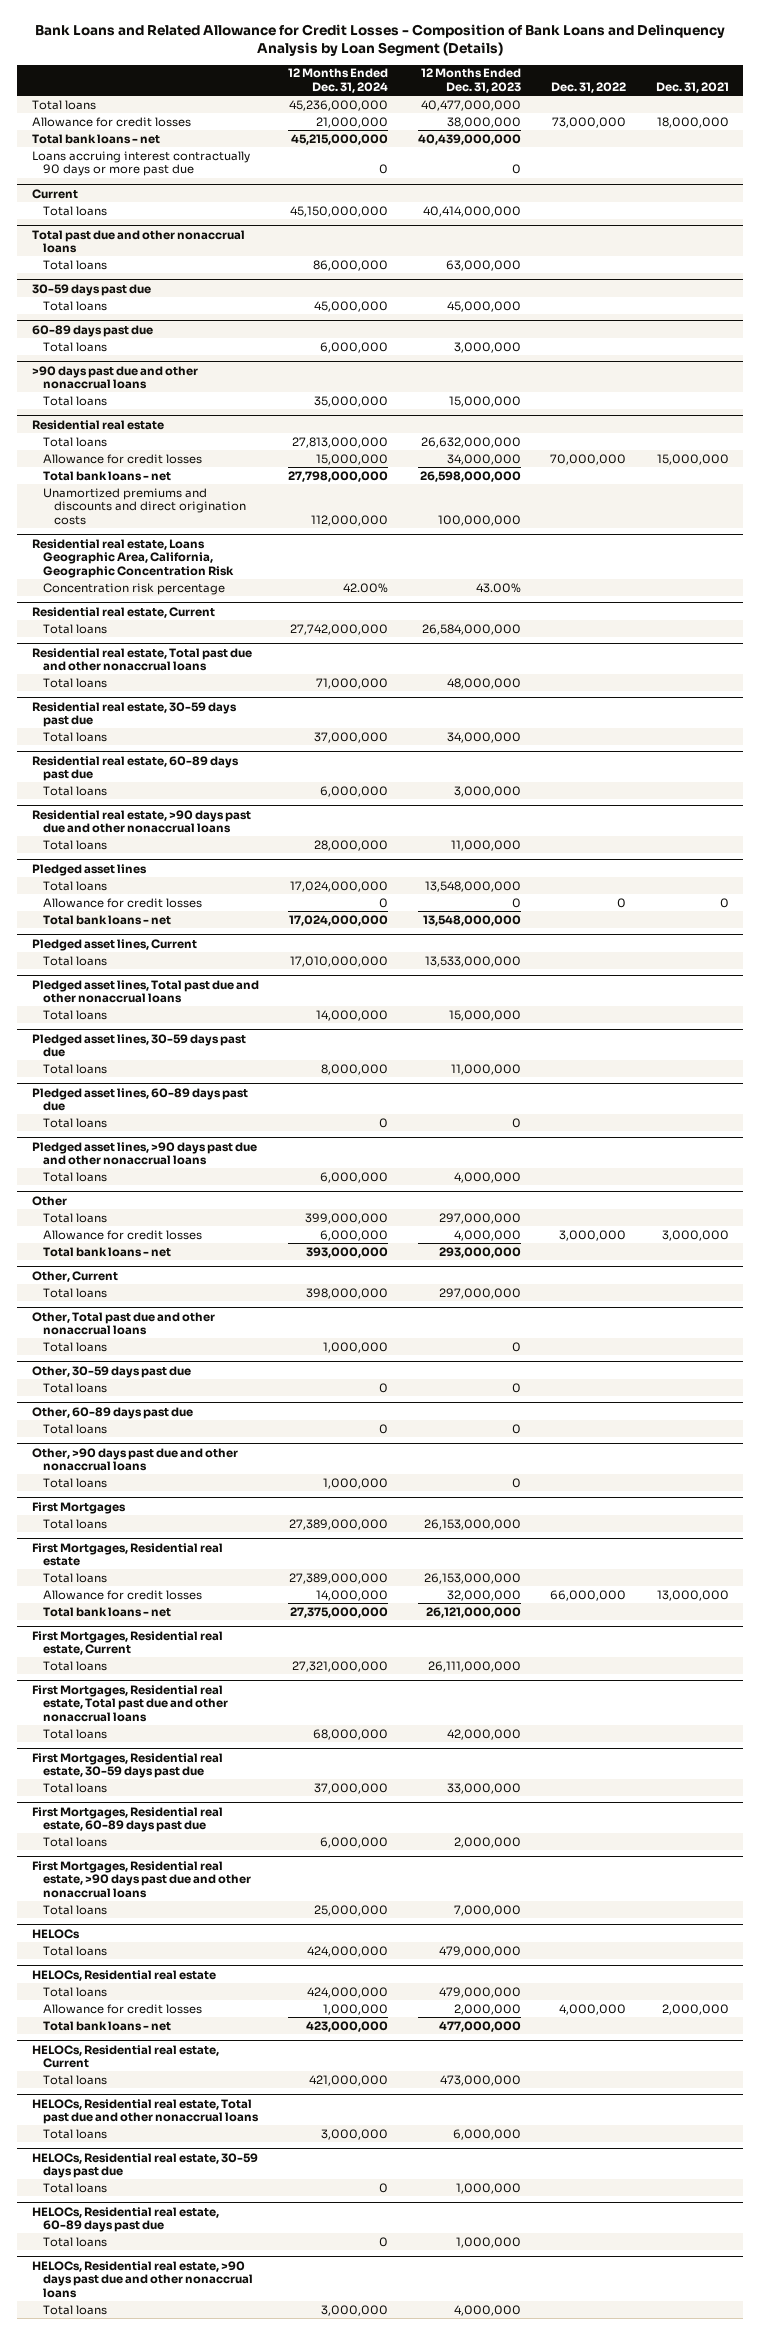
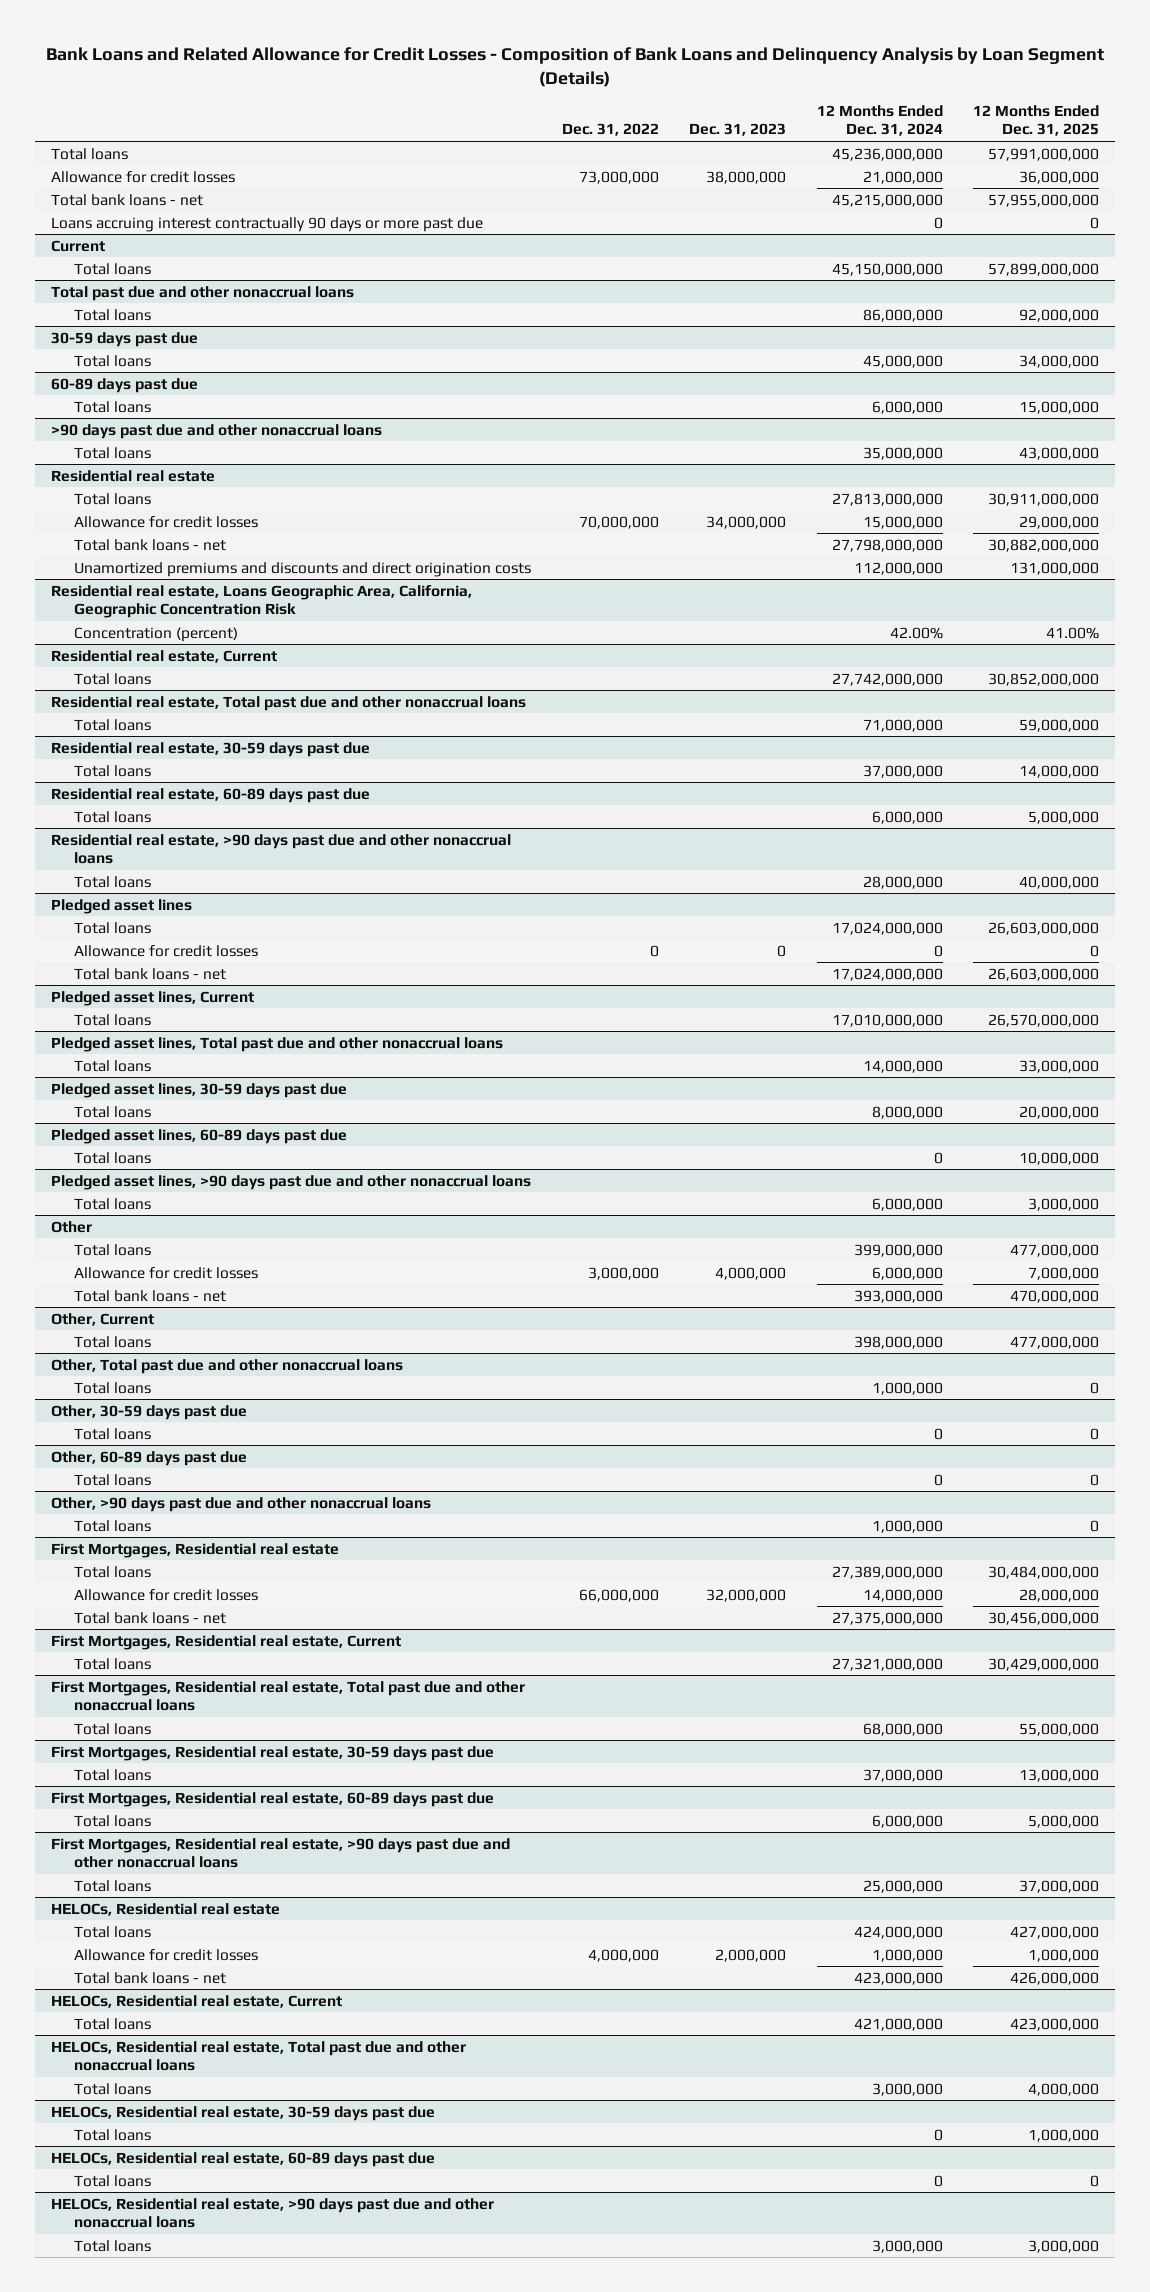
[420,68,521,93] 12 Months Ended Dec. 31, 2023 -> none
[655,81,729,93] Dec. 31, 2021 -> none
none -> [689,123,787,137] Dec. 31, 2023
none -> [973,105,1100,137] 12 Months Ended Dec. 31, 2025
[42,582,225,595] Concentration risk percentage -> [74,626,239,642] Concentration (percent)
[31,1501,126,1514] First Mortgages -> none
[42,1518,107,1529] Total loans -> none
[31,1928,80,1939] HELOCs -> none
[42,1945,107,1956] Total loans -> none

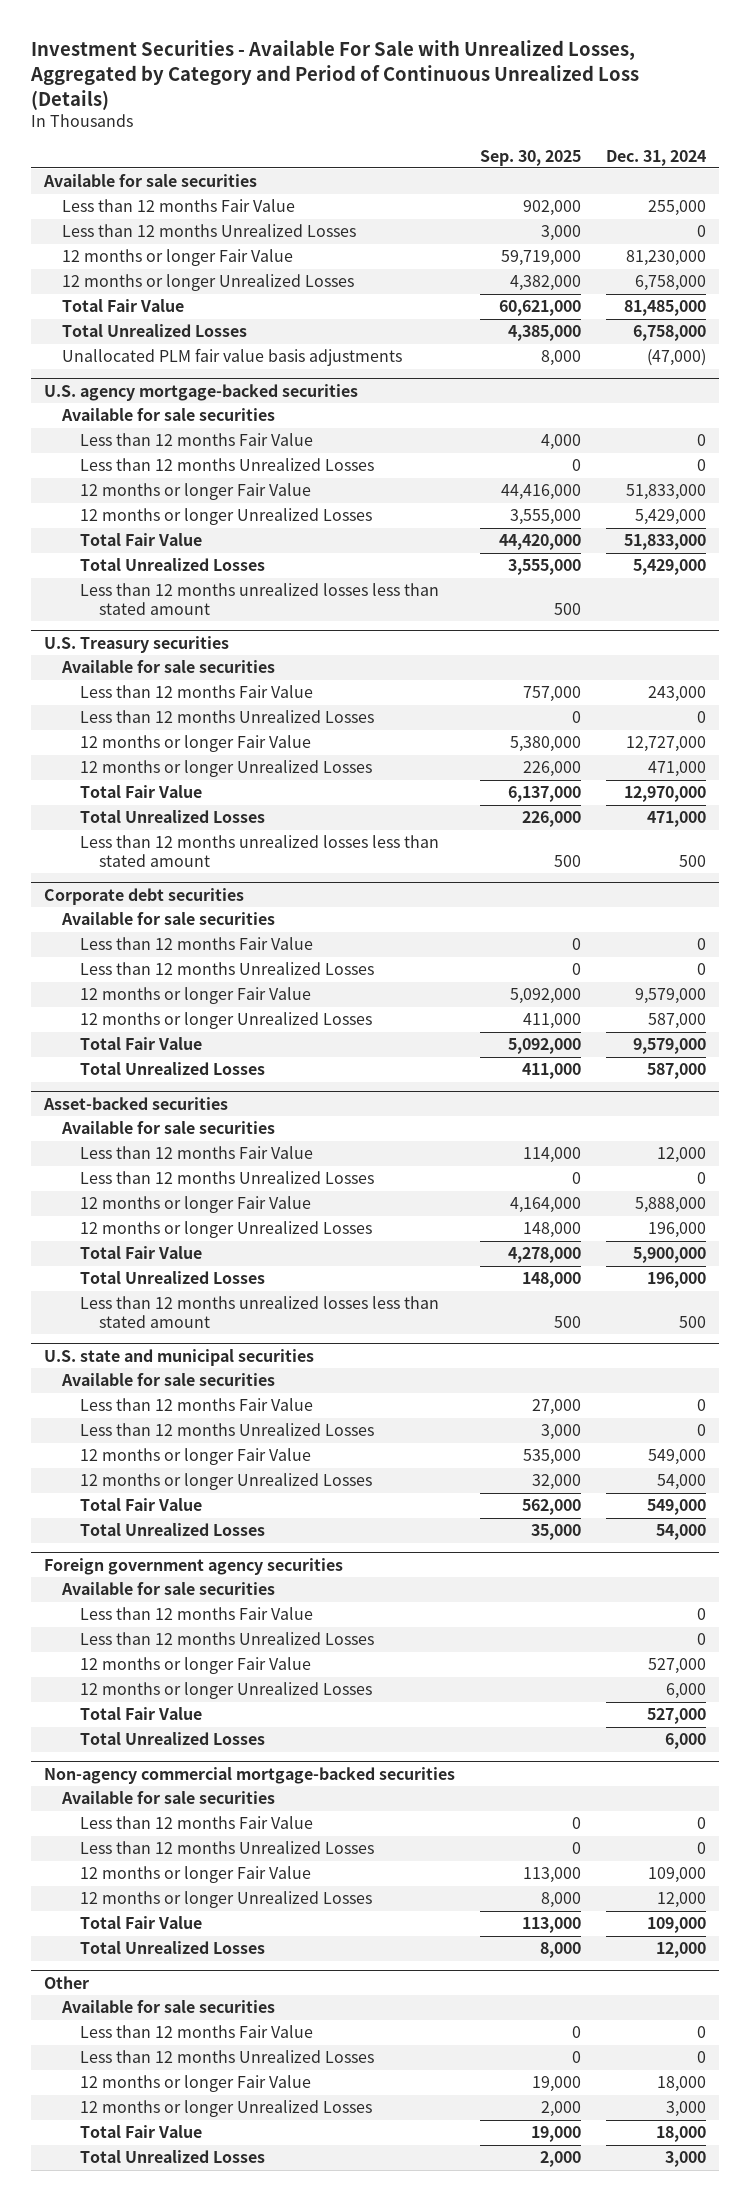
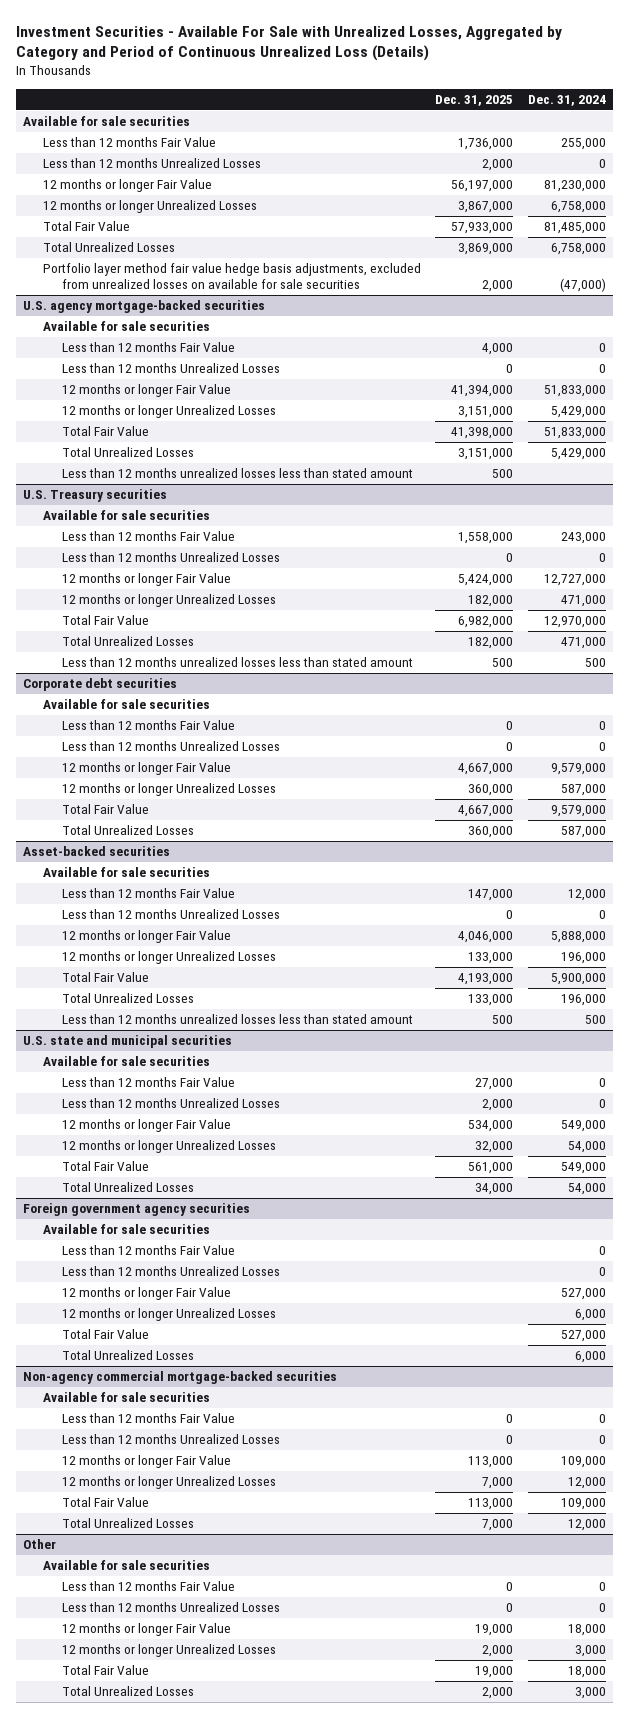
[480,149,582,166] Sep. 30, 2025 -> none
none -> [435,94,514,106] Dec. 31, 2025
[62,348,403,367] Unallocated PLM fair value basis adjustments -> [42,263,421,290] Portfolio layer method fair value hedge basis adjustments, excluded from unrealized losses on available for sale securities

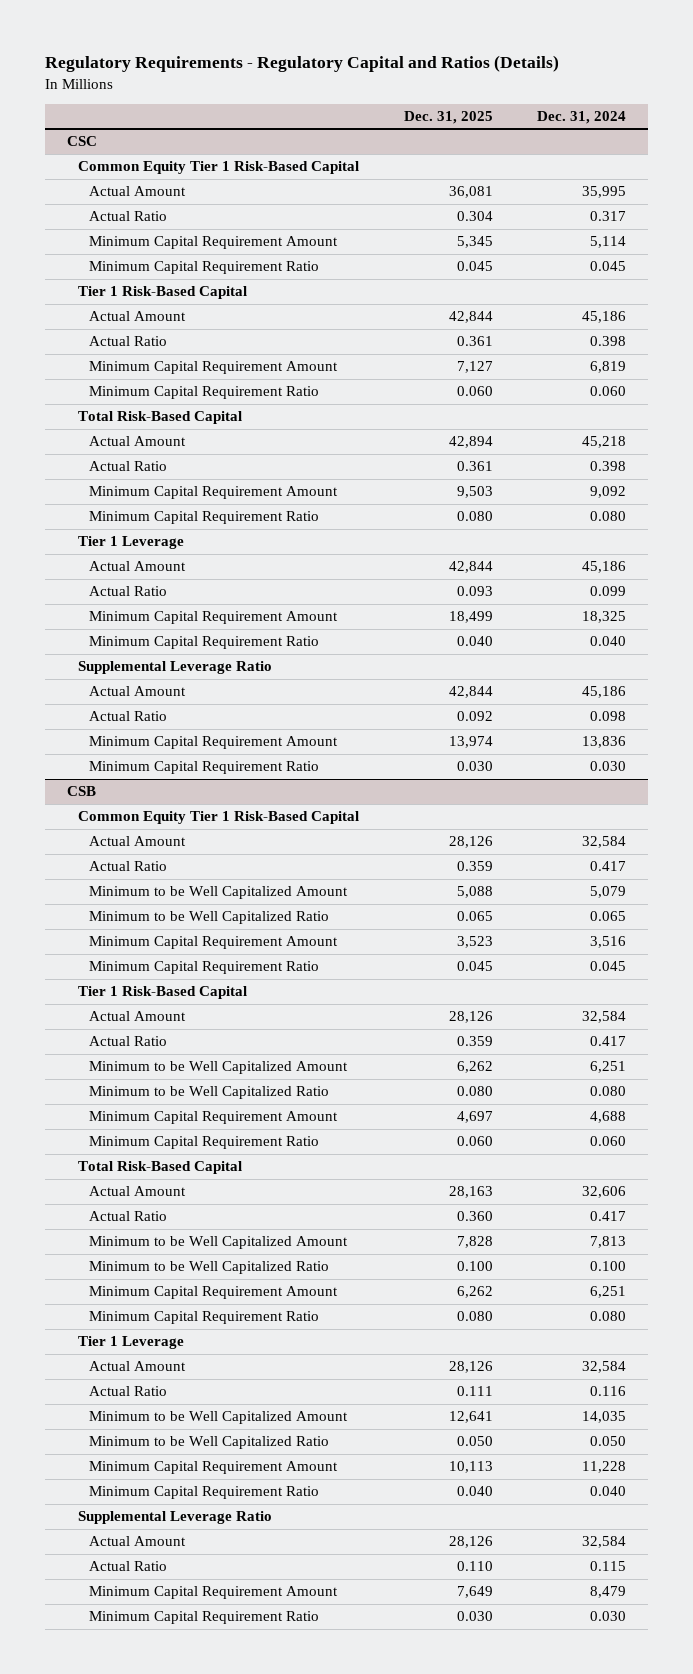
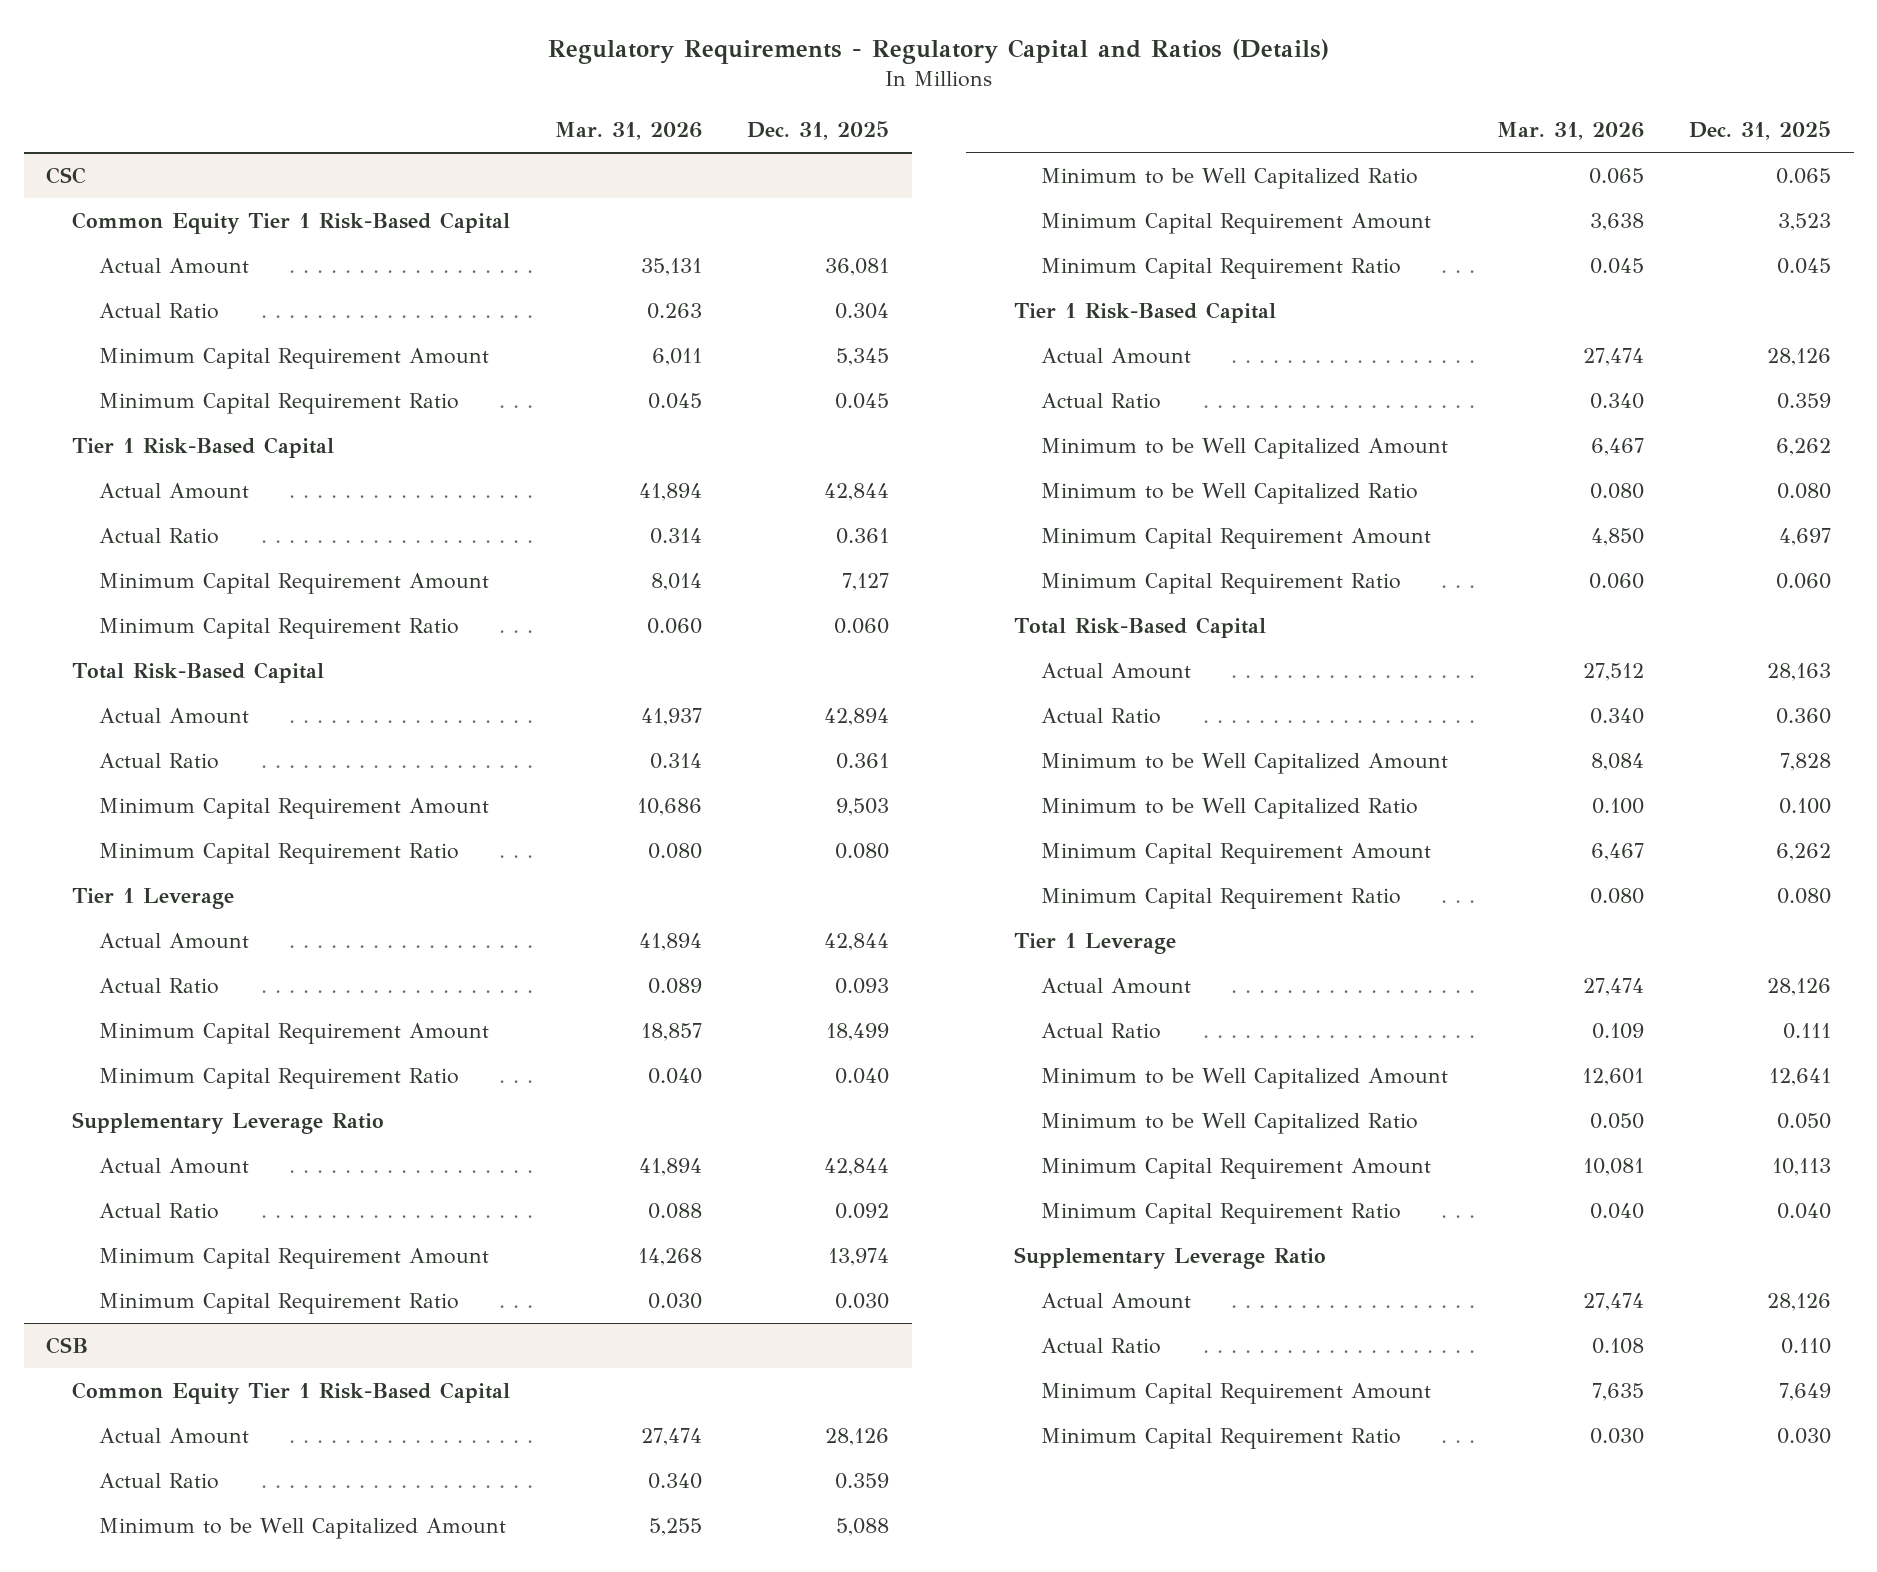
[536,111,626,125] Dec. 31, 2024 -> none
none -> [555,122,703,141] Mar. 31, 2026
[78,661,273,675] Supplemental Leverage Ratio -> [72,1111,385,1134] Supplementary Leverage Ratio
[78,1511,273,1525] Supplemental Leverage Ratio -> [1014,1246,1327,1269] Supplementary Leverage Ratio

